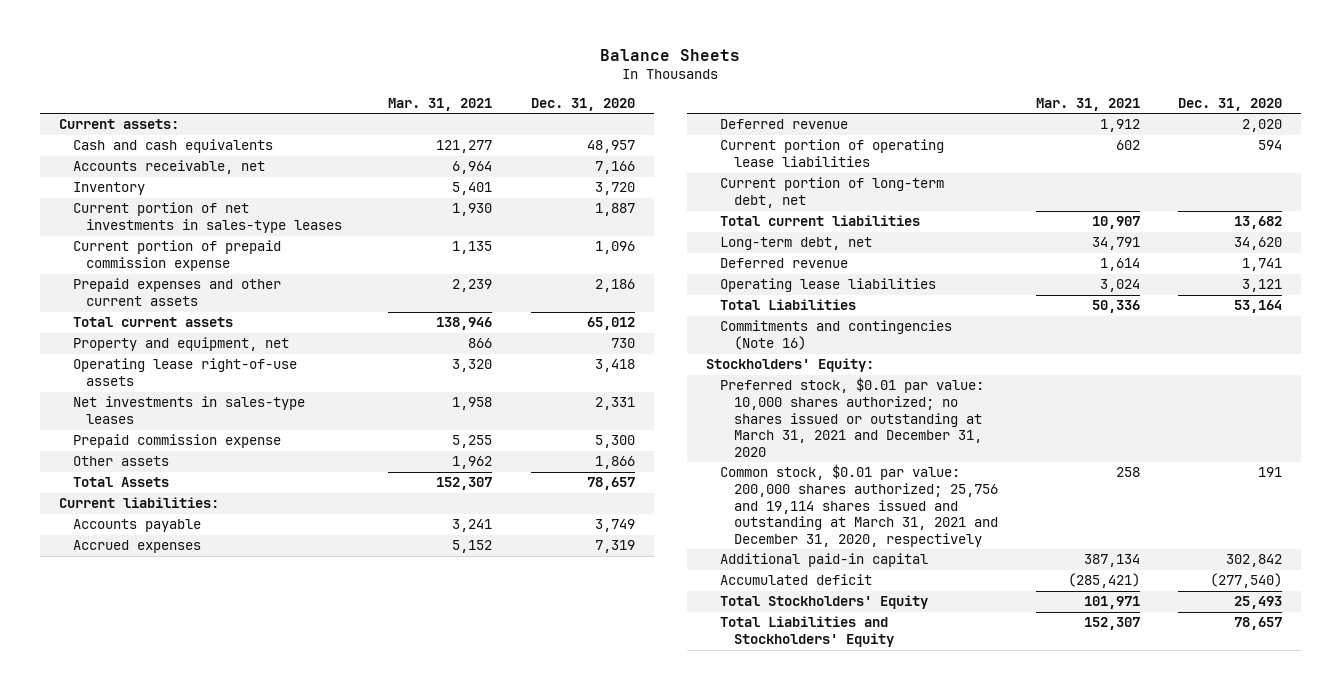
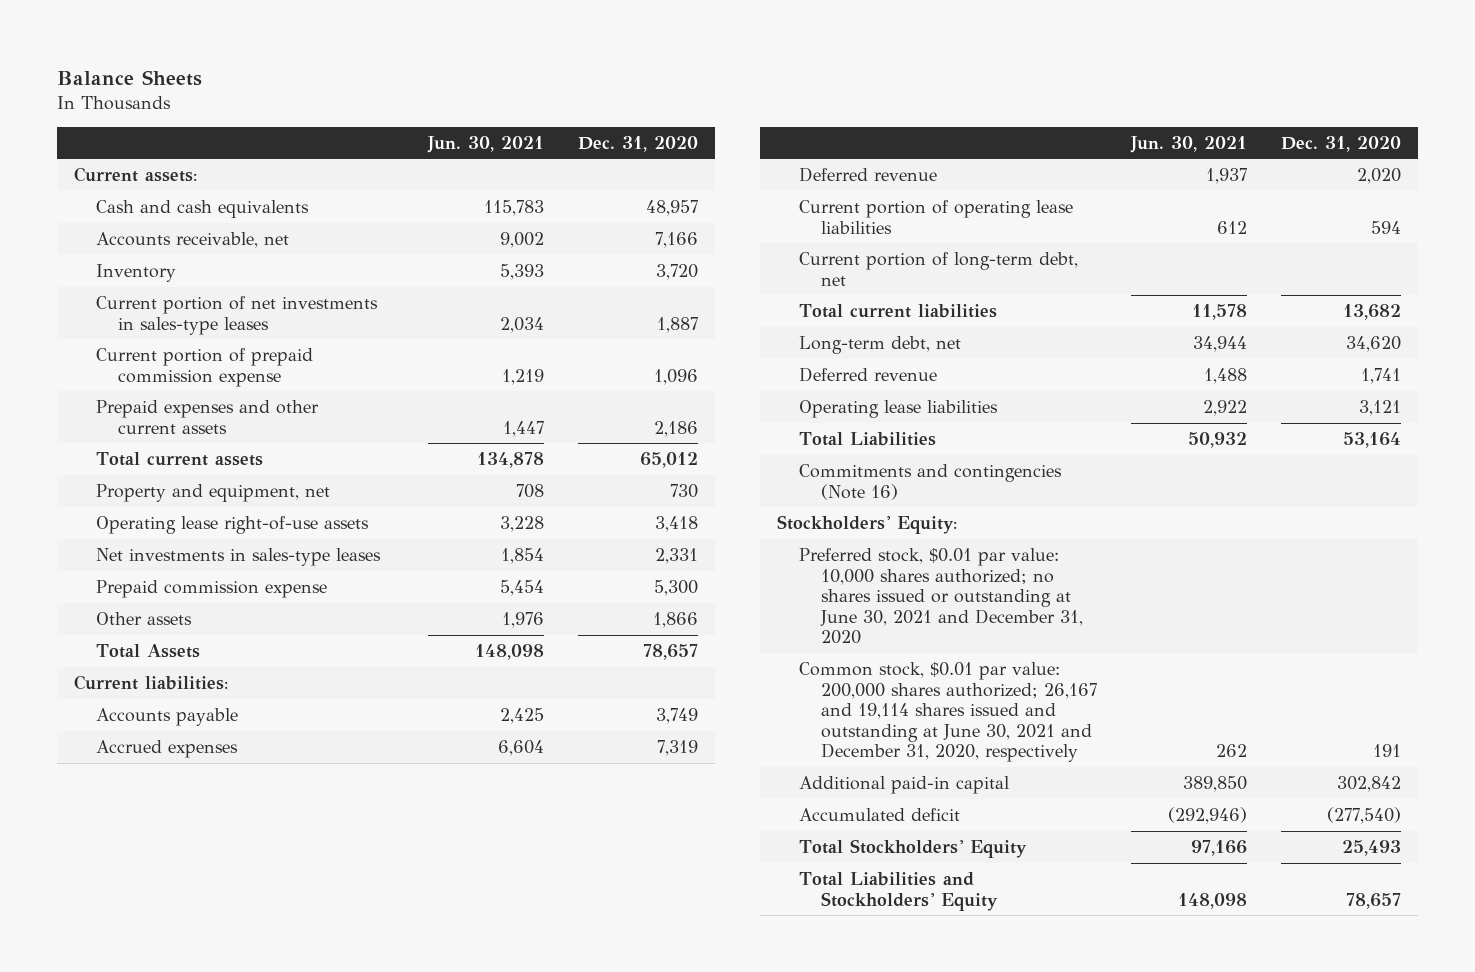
[388,97,493,111] Mar. 31, 2021 -> none
none -> [427,135,545,153] Jun. 30, 2021
[719,377,984,457] Preferred stock, $0.01 par value: 10,000 shares authorized; no shares issued or outstanding at March 31, 2021 and December 31, 2020 -> [799,548,1084,645] Preferred stock, $0.01 par value: 10,000 shares authorized; no shares issued or outstanding at June 30, 2021 and December 31, 2020
[719,464,998,547] Common stock, $0.01 par value: 200,000 shares authorized; 25,756 and 19,114 shares issued and outstanding at March 31, 2021 and December 31, 2020, respectively -> [799,662,1098,763] Common stock, $0.01 par value: 200,000 shares authorized; 26,167 and 19,114 shares issued and outstanding at June 30, 2021 and December 31, 2020, respectively

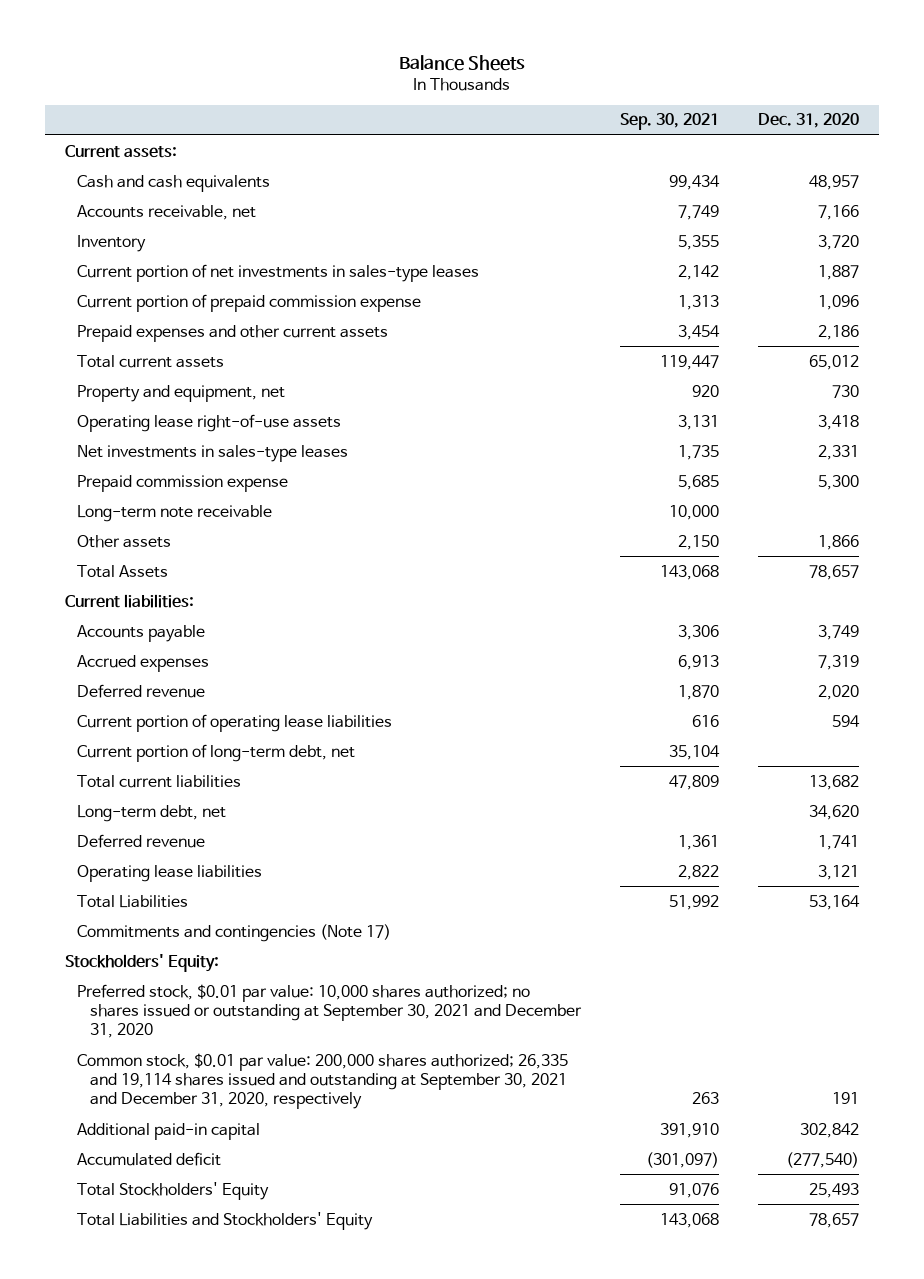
[427,135,545,153] Jun. 30, 2021 -> none
none -> [619,113,719,131] Sep. 30, 2021
none -> [77,504,273,522] Long-term note receivable
[799,464,1063,500] Commitments and contingencies (Note 16) -> [77,923,392,942] Commitments and contingencies (Note 17)
[799,548,1084,645] Preferred stock, $0.01 par value: 10,000 shares authorized; no shares issued or outstanding at June 30, 2021 and December 31, 2020 -> [77,983,582,1039] Preferred stock, $0.01 par value: 10,000 shares authorized; no shares issued or outstanding at September 30, 2021 and December 31, 2020
[799,662,1098,763] Common stock, $0.01 par value: 200,000 shares authorized; 26,167 and 19,114 shares issued and outstanding at June 30, 2021 and December 31, 2020, respectively -> [77,1052,569,1110] Common stock, $0.01 par value: 200,000 shares authorized; 26,335 and 19,114 shares issued and outstanding at September 30, 2021 and December 31, 2020, respectively

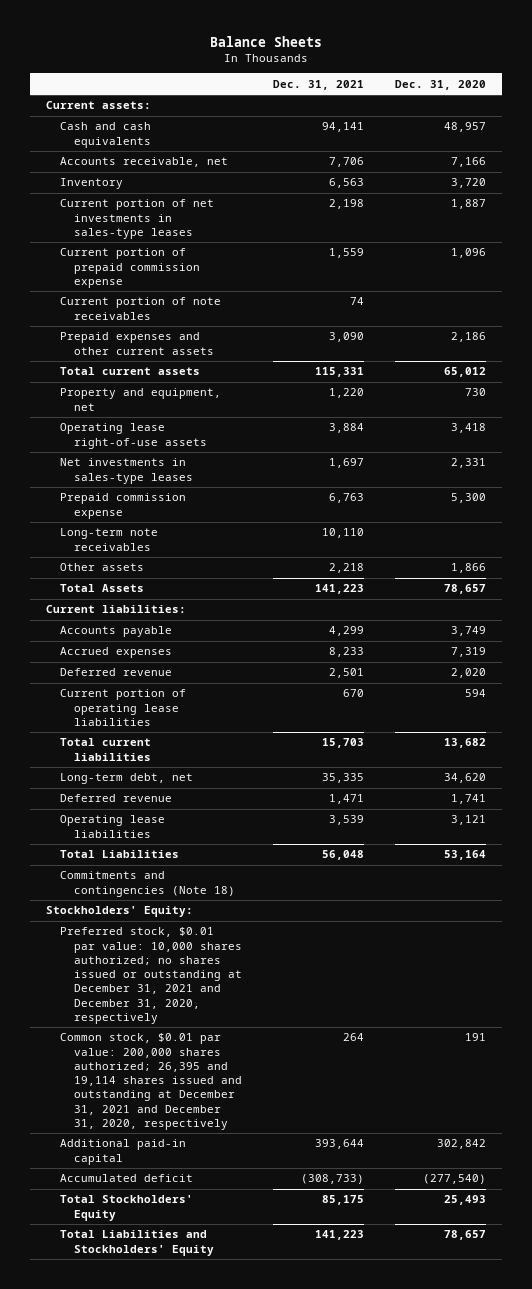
[619,113,719,131] Sep. 30, 2021 -> none
none -> [273,79,365,90] Dec. 31, 2021
none -> [59,297,221,320] Current portion of note receivables
[77,504,273,522] Long-term note receivable -> [59,528,158,551] Long-term note receivables
[77,743,356,762] Current portion of long-term debt, net -> none
[77,923,392,942] Commitments and contingencies (Note 17) -> [59,871,236,897] Commitments and contingencies (Note 18)
[77,983,582,1039] Preferred stock, $0.01 par value: 10,000 shares authorized; no shares issued or outstanding at September 30, 2021 and December 31, 2020 -> [59,927,243,1024] Preferred stock, $0.01 par value: 10,000 shares authorized; no shares issued or outstanding at December 31, 2021 and December 31, 2020, respectively
[77,1052,569,1110] Common stock, $0.01 par value: 200,000 shares authorized; 26,335 and 19,114 shares issued and outstanding at September 30, 2021 and December 31, 2020, respectively -> [59,1033,243,1130] Common stock, $0.01 par value: 200,000 shares authorized; 26,395 and 19,114 shares issued and outstanding at December 31, 2021 and December 31, 2020, respectively

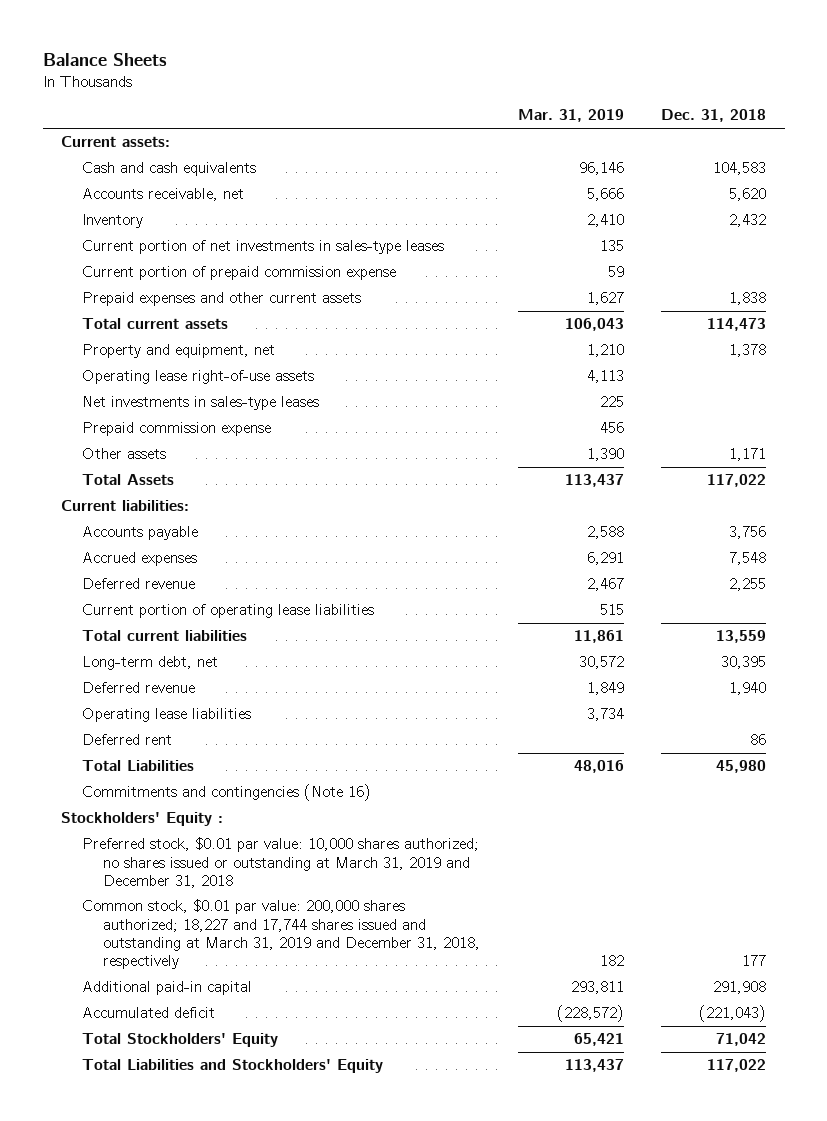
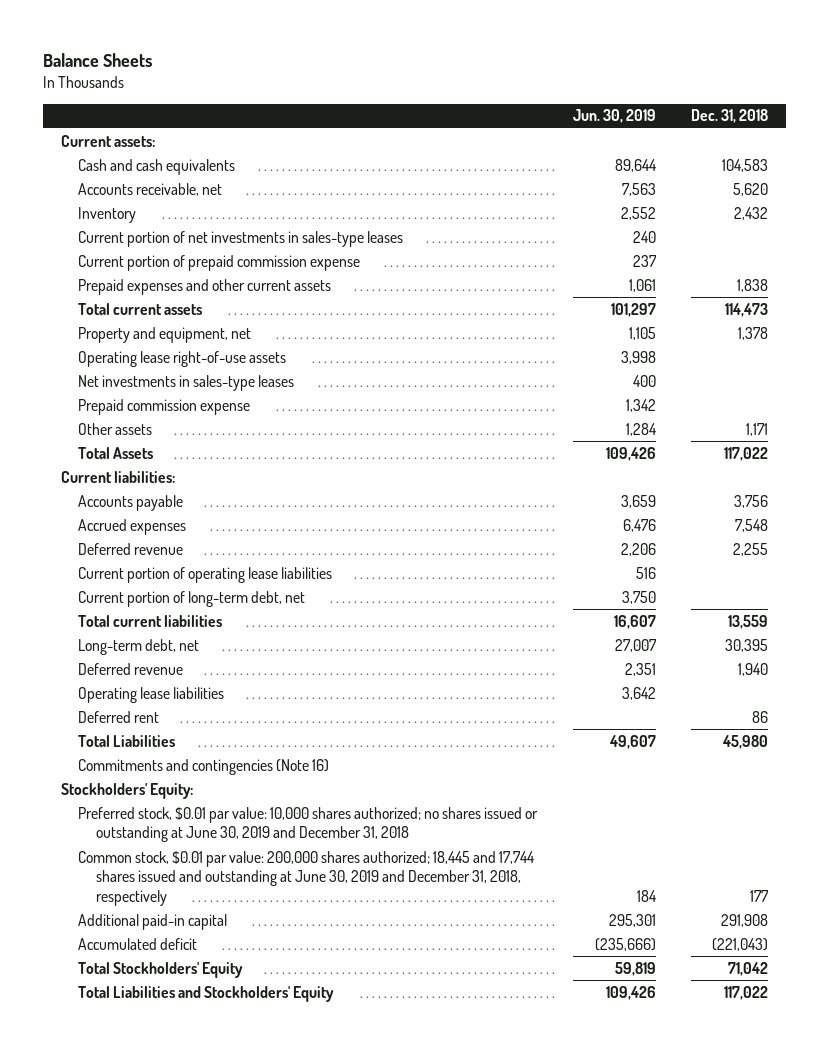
[517,109,624,123] Mar. 31, 2019 -> none
none -> [572,109,656,124] Jun. 30, 2019
none -> [78,590,306,607] Current portion of long-term debt, net
[61,812,224,827] Stockholders' Equity : -> [60,782,193,799] Stockholders' Equity:
[82,837,480,888] Preferred stock, $0.01 par value: 10,000 shares authorized; no shares issued or outstanding at March 31, 2019 and December 31, 2018 -> [78,806,539,843] Preferred stock, $0.01 par value: 10,000 shares authorized; no shares issued or outstanding at June 30, 2019 and December 31, 2018
[82,899,481,970] Common stock, $0.01 par value: 200,000 shares authorized; 18,227 and 17,744 shares issued and outstanding at March 31, 2019 and December 31, 2018, respectively -> [78,850,536,906] Common stock, $0.01 par value: 200,000 shares authorized; 18,445 and 17,744 shares issued and outstanding at June 30, 2019 and December 31, 2018, respectively

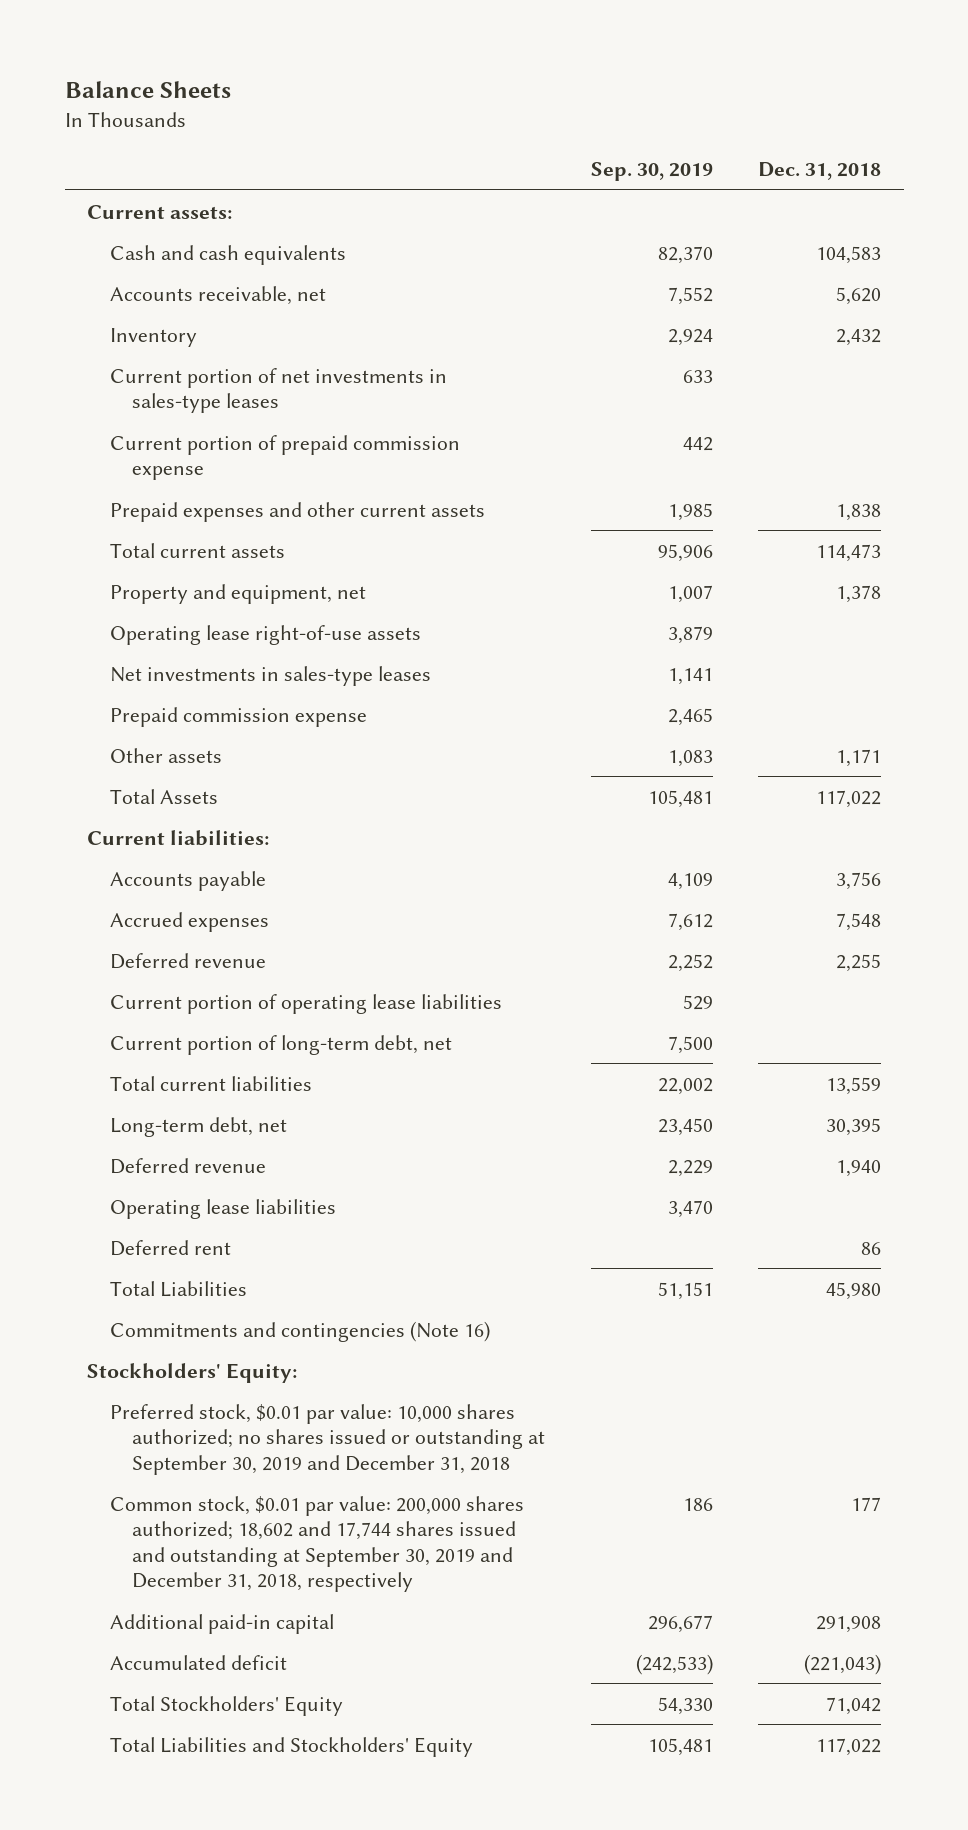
[572,109,656,124] Jun. 30, 2019 -> none
none -> [590,162,713,182] Sep. 30, 2019
[78,806,539,843] Preferred stock, $0.01 par value: 10,000 shares authorized; no shares issued or outstanding at June 30, 2019 and December 31, 2018 -> [109,1403,546,1475] Preferred stock, $0.01 par value: 10,000 shares authorized; no shares issued or outstanding at September 30, 2019 and December 31, 2018
[78,850,536,906] Common stock, $0.01 par value: 200,000 shares authorized; 18,445 and 17,744 shares issued and outstanding at June 30, 2019 and December 31, 2018, respectively -> [109,1495,524,1593] Common stock, $0.01 par value: 200,000 shares authorized; 18,602 and 17,744 shares issued and outstanding at September 30, 2019 and December 31, 2018, respectively

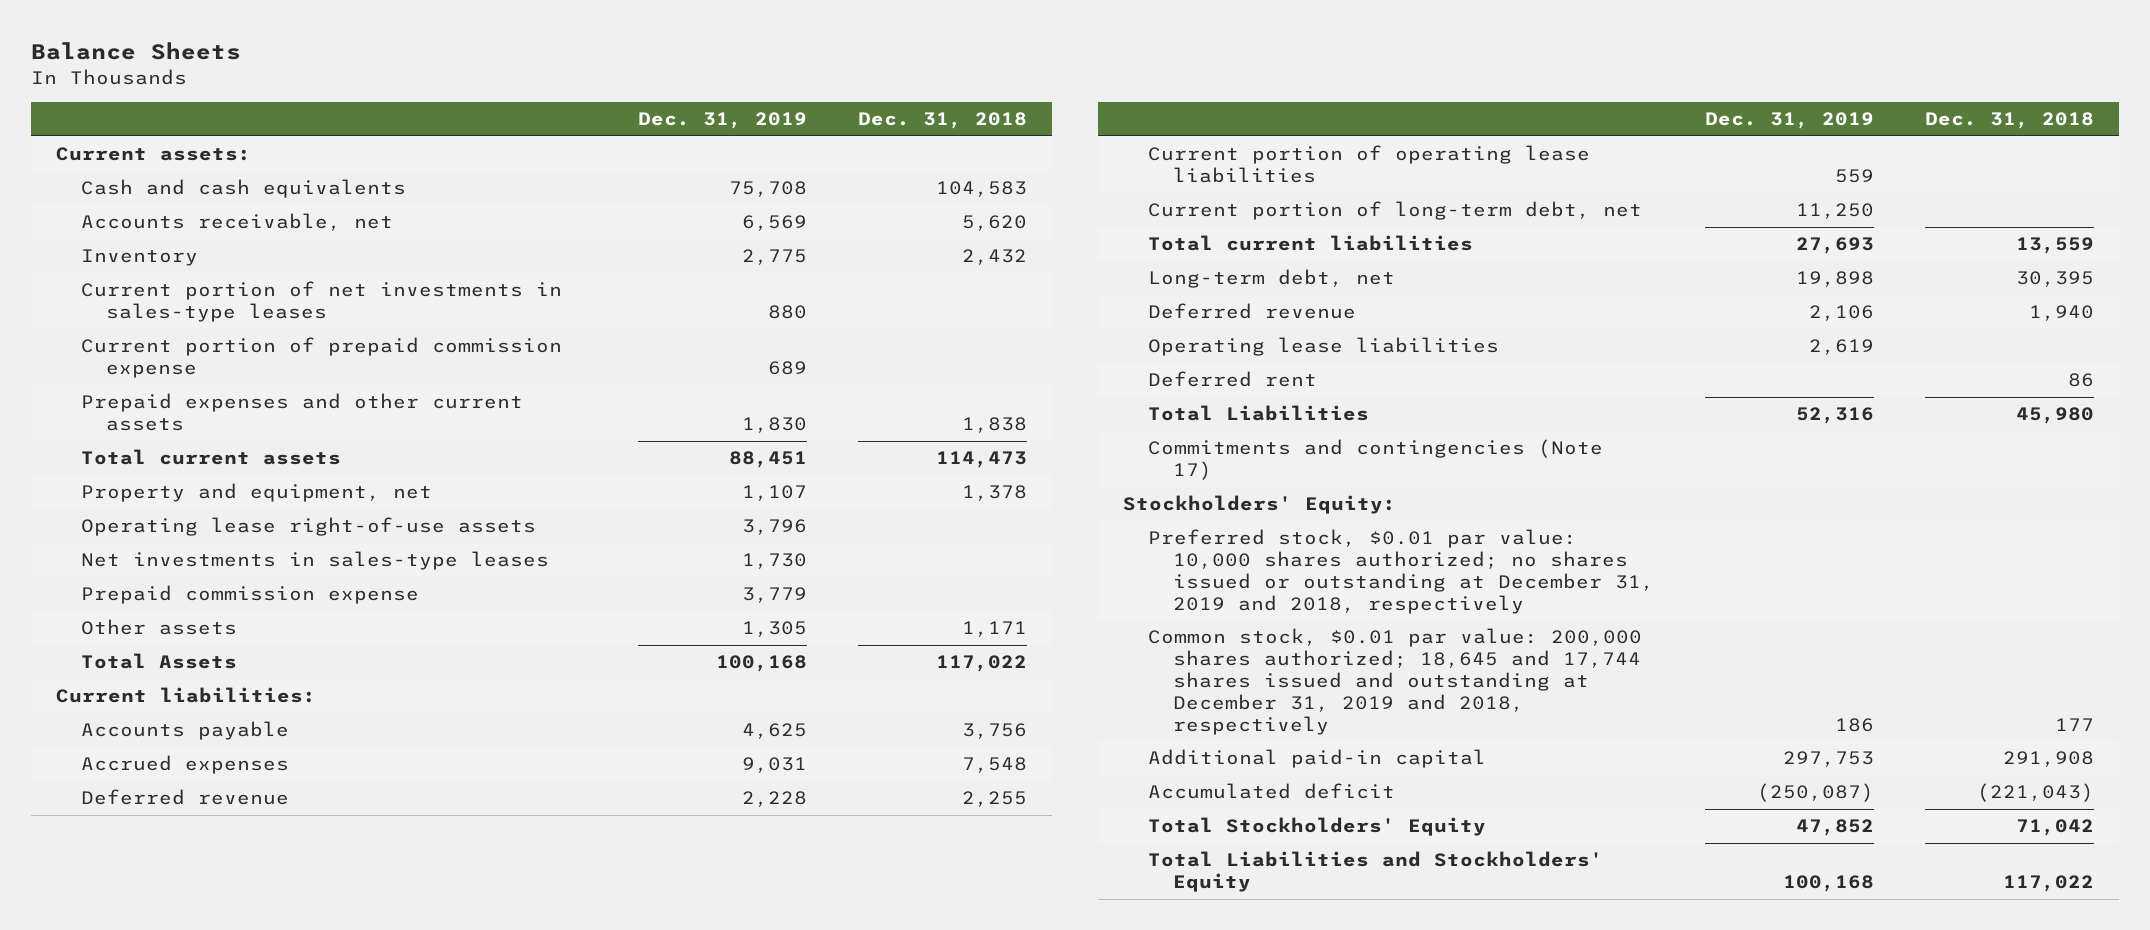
[590,162,713,182] Sep. 30, 2019 -> none
none -> [637,112,807,130] Dec. 31, 2019
[109,1320,490,1342] Commitments and contingencies (Note 16) -> [1148,439,1604,481] Commitments and contingencies (Note 17)
[109,1403,546,1475] Preferred stock, $0.01 par value: 10,000 shares authorized; no shares issued or outstanding at September 30, 2019 and December 31, 2018 -> [1148,529,1655,614] Preferred stock, $0.01 par value: 10,000 shares authorized; no shares issued or outstanding at December 31, 2019 and 2018, respectively
[109,1495,524,1593] Common stock, $0.01 par value: 200,000 shares authorized; 18,602 and 17,744 shares issued and outstanding at September 30, 2019 and December 31, 2018, respectively -> [1148,628,1643,735] Common stock, $0.01 par value: 200,000 shares authorized; 18,645 and 17,744 shares issued and outstanding at December 31, 2019 and 2018, respectively

